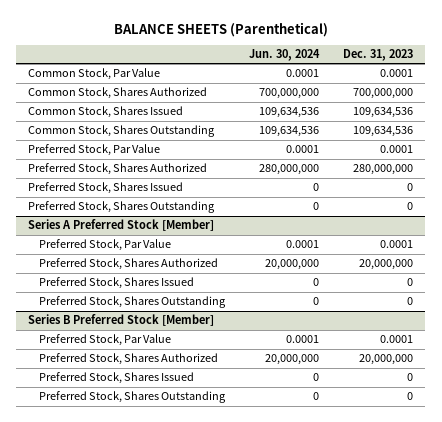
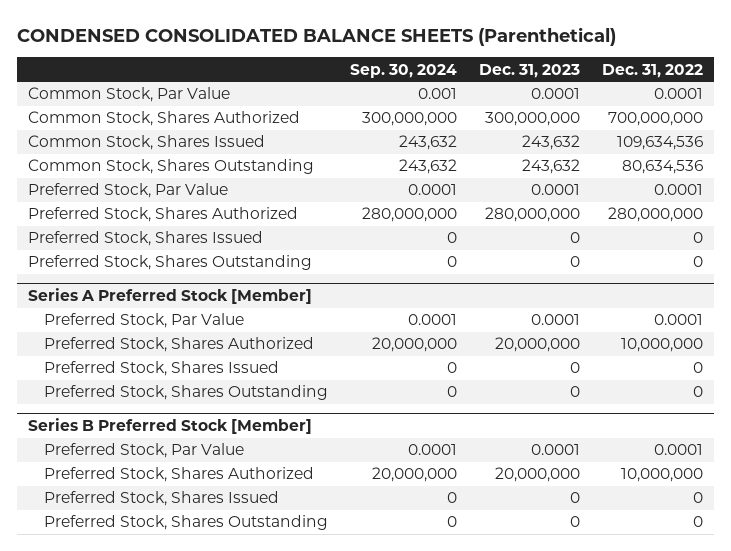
[113,21,328,37] BALANCE SHEETS (Parenthetical) -> [17,26,617,46] CONDENSED CONSOLIDATED BALANCE SHEETS (Parenthetical)
[248,49,320,62] Jun. 30, 2024 -> none
none -> [349,63,457,78] Sep. 30, 2024
none -> [601,63,703,78] Dec. 31, 2022
[353,88,414,100] 700,000,000 -> [484,112,580,127] 300,000,000
[353,107,414,119] 109,634,536 -> [521,135,580,151] 243,632
[353,126,414,138] 109,634,536 -> [521,159,580,175] 243,632

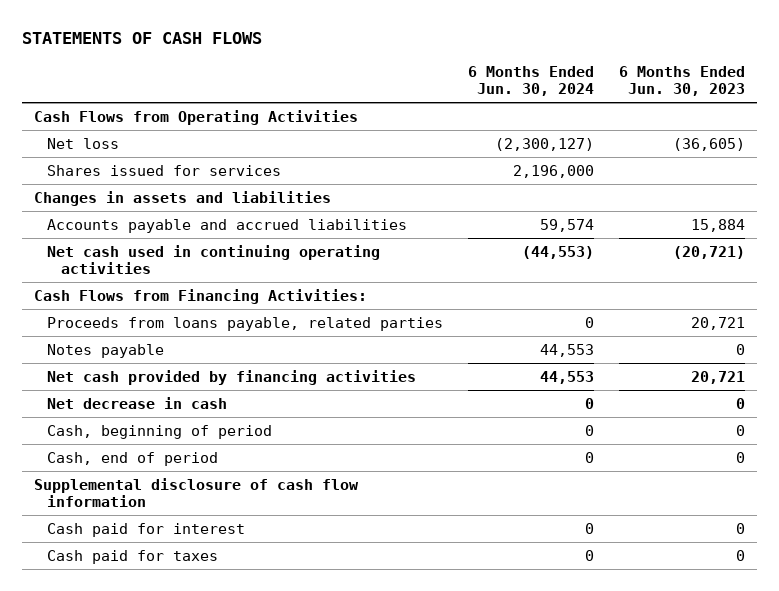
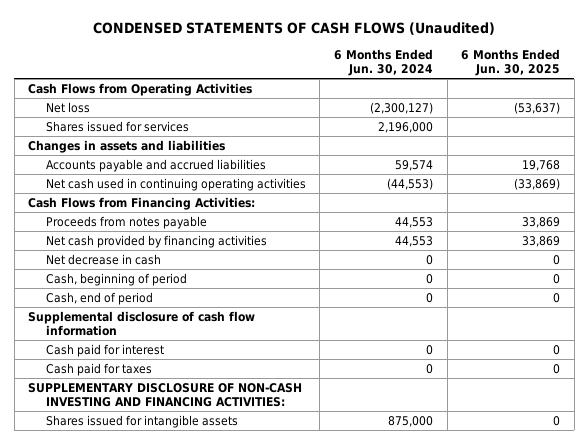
[21,32,262,45] STATEMENTS OF CASH FLOWS -> [93,22,496,36] CONDENSED STATEMENTS OF CASH FLOWS (Unaudited)
[618,66,745,97] 6 Months Ended Jun. 30, 2023 -> none
none -> [461,49,561,77] 6 Months Ended Jun. 30, 2025
[47,316,444,331] Proceeds from loans payable, related parties -> none
[47,343,165,358] Notes payable -> [45,215,207,229] Proceeds from notes payable
none -> [28,382,303,407] SUPPLEMENTARY DISCLOSURE OF NON-CASH INVESTING AND FINANCING ACTIVITIES:
none -> [45,414,238,428] Shares issued for intangible assets

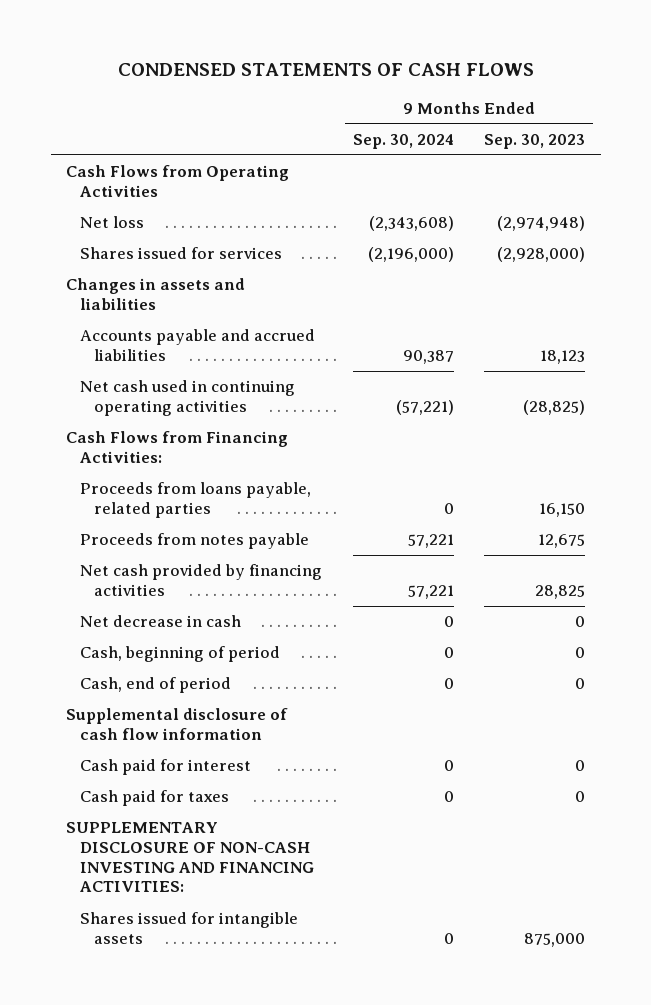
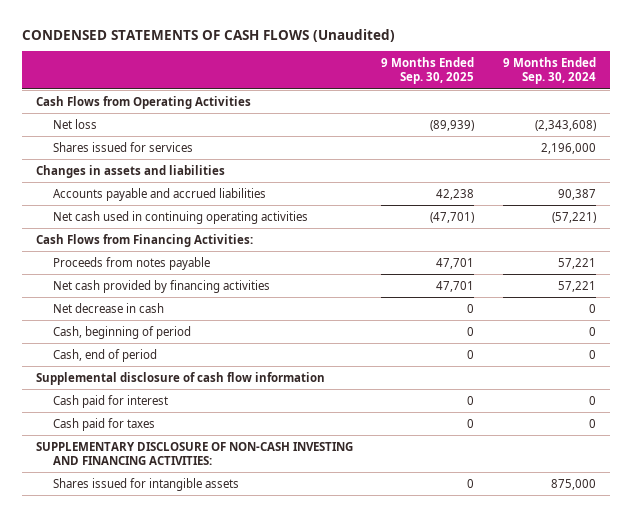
[117,62,534,76] CONDENSED STATEMENTS OF CASH FLOWS -> [21,28,395,42] CONDENSED STATEMENTS OF CASH FLOWS (Unaudited)
[484,133,586,149] Sep. 30, 2023 -> none
none -> [381,56,475,85] 9 Months Ended Sep. 30, 2025
[367,247,454,263] (2,196,000) -> [541,142,597,154] 2,196,000
[79,482,311,519] Proceeds from loans payable, related parties -> none
[443,933,454,945] 0 -> [551,478,597,490] 875,000

